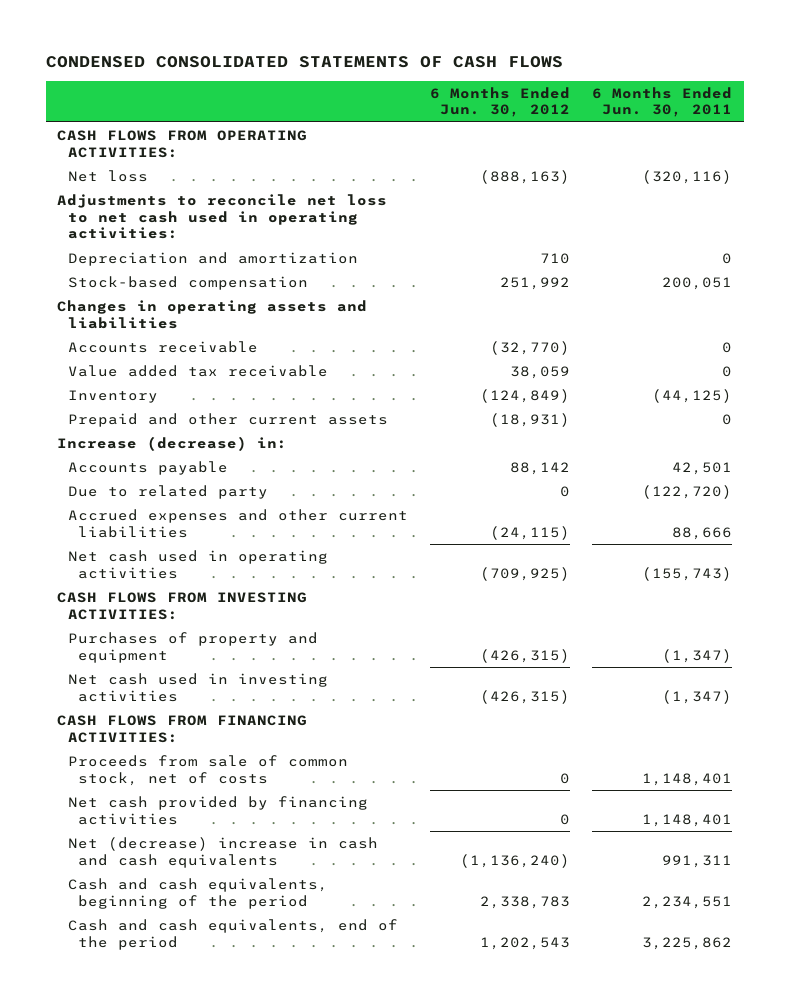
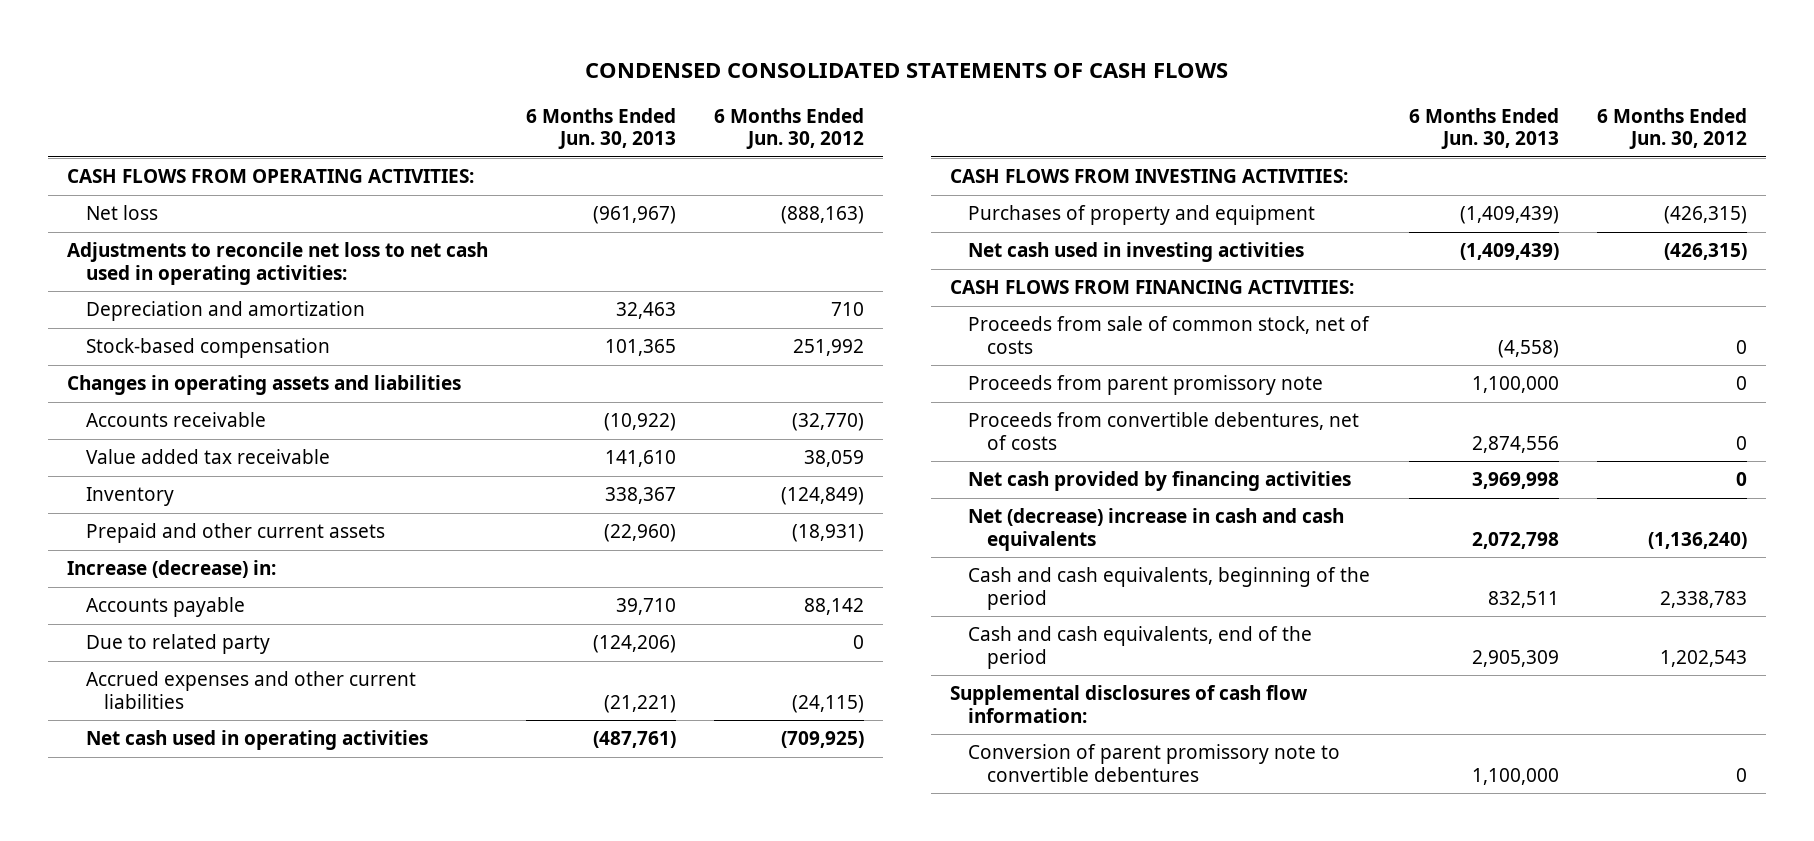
[592,86,733,118] 6 Months Ended Jun. 30, 2011 -> none
none -> [526,107,677,150] 6 Months Ended Jun. 30, 2013
none -> [968,375,1324,396] Proceeds from parent promissory note
none -> [968,412,1360,451] Proceeds from convertible debentures, net of costs
none -> [950,685,1309,724] Supplemental disclosures of cash flow information:
none -> [968,744,1341,783] Conversion of parent promissory note to convertible debentures

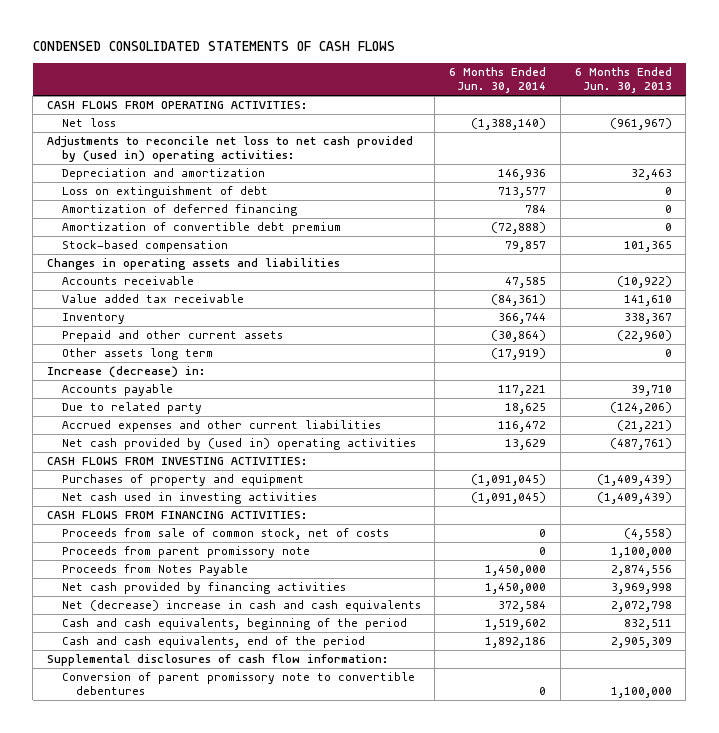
[714,107,865,150] 6 Months Ended Jun. 30, 2012 -> none
none -> [449,66,547,94] 6 Months Ended Jun. 30, 2014
[67,242,489,286] Adjustments to reconcile net loss to net cash used in operating activities: -> [47,136,414,163] Adjustments to reconcile net loss to net cash provided by (used in) operating activities:
none -> [61,186,268,199] Loss on extinguishment of debt
none -> [61,204,297,217] Amortization of deferred financing
none -> [61,222,341,235] Amortization of convertible debt premium
none -> [61,348,213,361] Other assets long term
[85,730,428,751] Net cash used in operating activities -> [61,438,416,451] Net cash provided by (used in) operating activities
[968,412,1360,451] Proceeds from convertible debentures, net of costs -> [61,564,248,577] Proceeds from Notes Payable

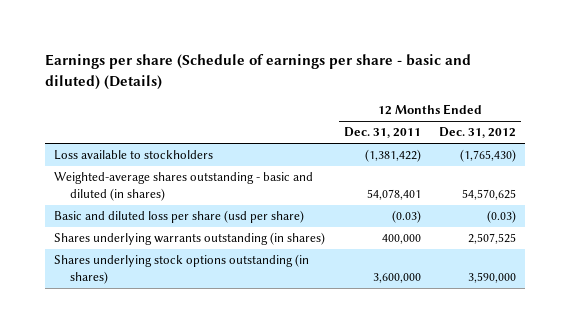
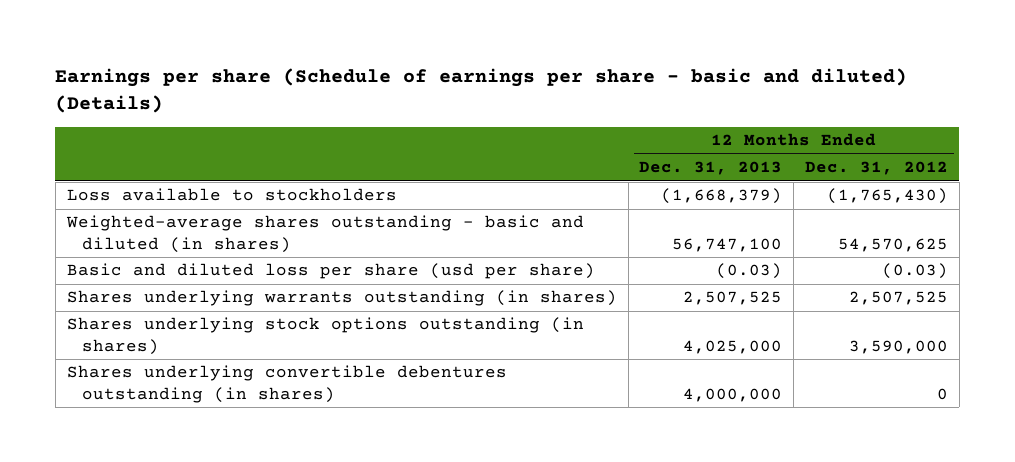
[343,127,421,139] Dec. 31, 2011 -> none
none -> [639,161,783,176] Dec. 31, 2013
none -> [66,365,507,403] Shares underlying convertible debentures outstanding (in shares)

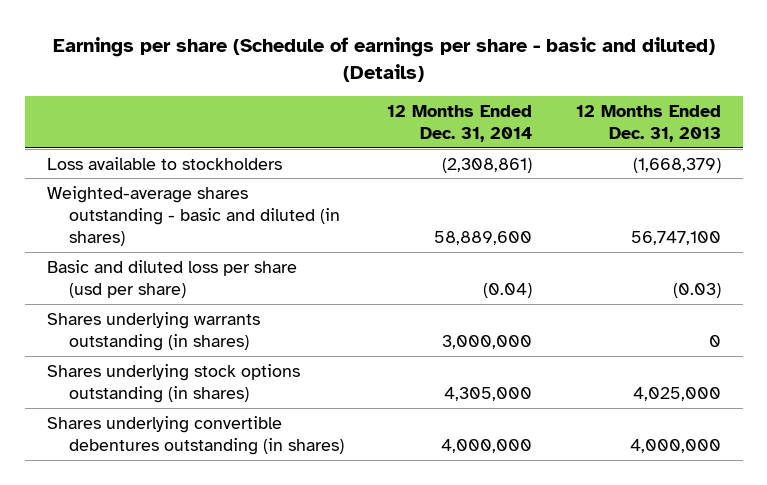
[805,161,949,176] Dec. 31, 2012 -> none
none -> [387,104,533,142] 12 Months Ended Dec. 31, 2014
[683,291,783,306] 2,507,525 -> [708,334,721,347] 0

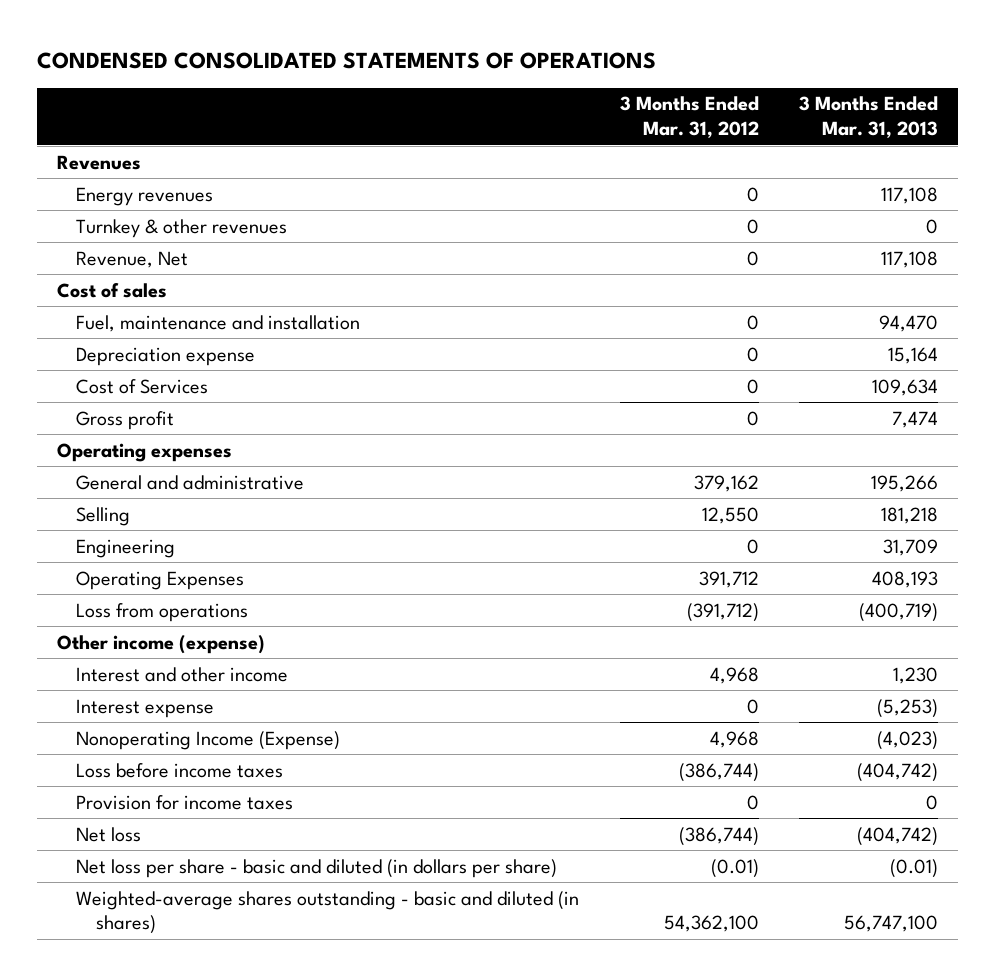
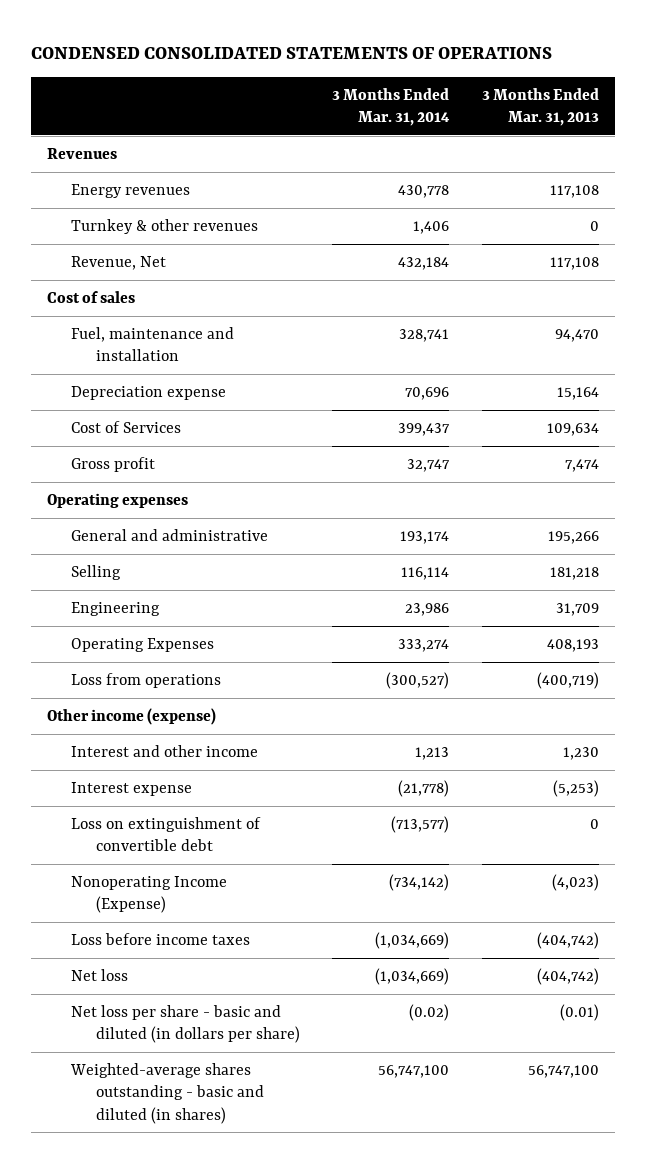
[619,96,759,139] 3 Months Ended Mar. 31, 2012 -> none
none -> [332,87,451,127] 3 Months Ended Mar. 31, 2014
none -> [71,816,262,852] Loss on extinguishment of convertible debt
[76,794,294,810] Provision for income taxes -> none

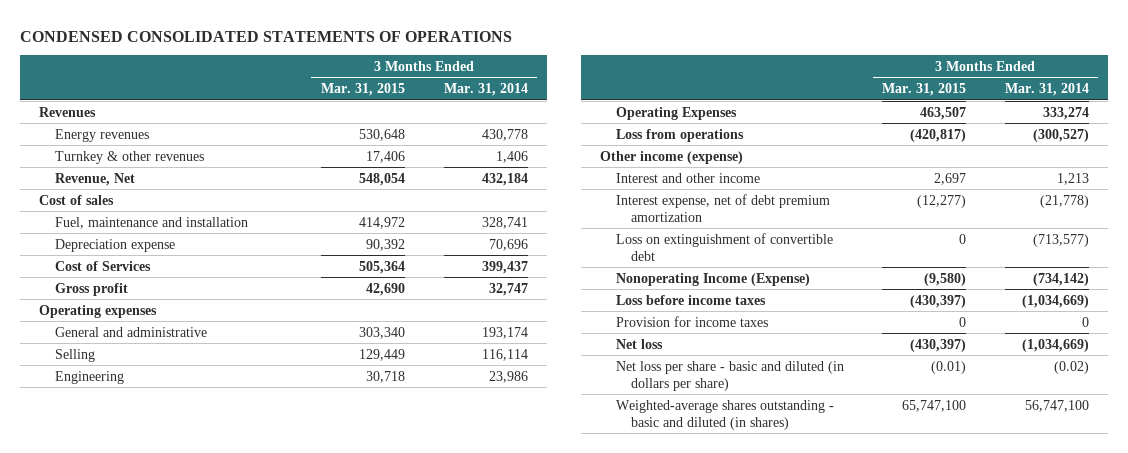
[482,87,600,127] 3 Months Ended Mar. 31, 2013 -> none
none -> [321,83,406,97] Mar. 31, 2015
[71,781,193,796] Interest expense -> [615,193,830,222] Interest expense, net of debt premium amortization
none -> [615,315,768,327] Provision for income taxes

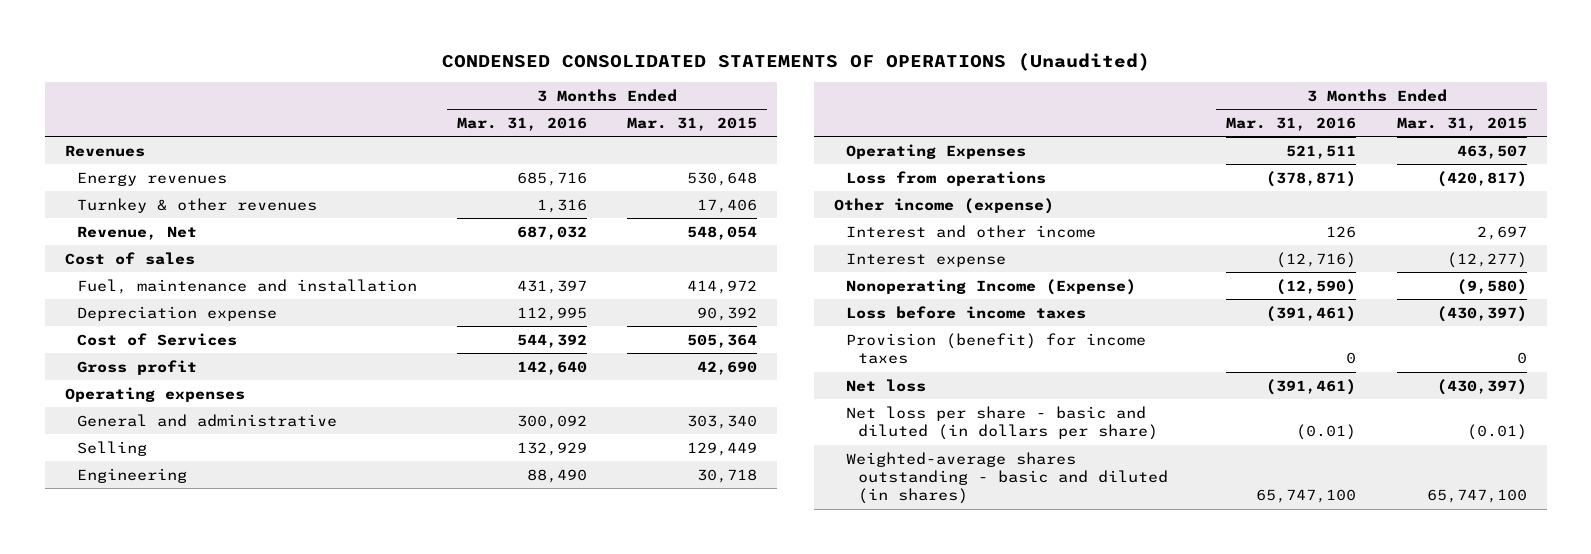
[20,30,513,42] CONDENSED CONSOLIDATED STATEMENTS OF OPERATIONS -> [441,53,1150,72] CONDENSED CONSOLIDATED STATEMENTS OF OPERATIONS (Unaudited)
[443,83,528,97] Mar. 31, 2014 -> none
none -> [456,116,587,131] Mar. 31, 2016
[615,232,833,261] Loss on extinguishment of convertible debt -> none
[615,193,830,222] Interest expense, net of debt premium amortization -> [846,252,1007,267] Interest expense
[615,315,768,327] Provision for income taxes -> [846,332,1147,365] Provision (benefit) for income taxes

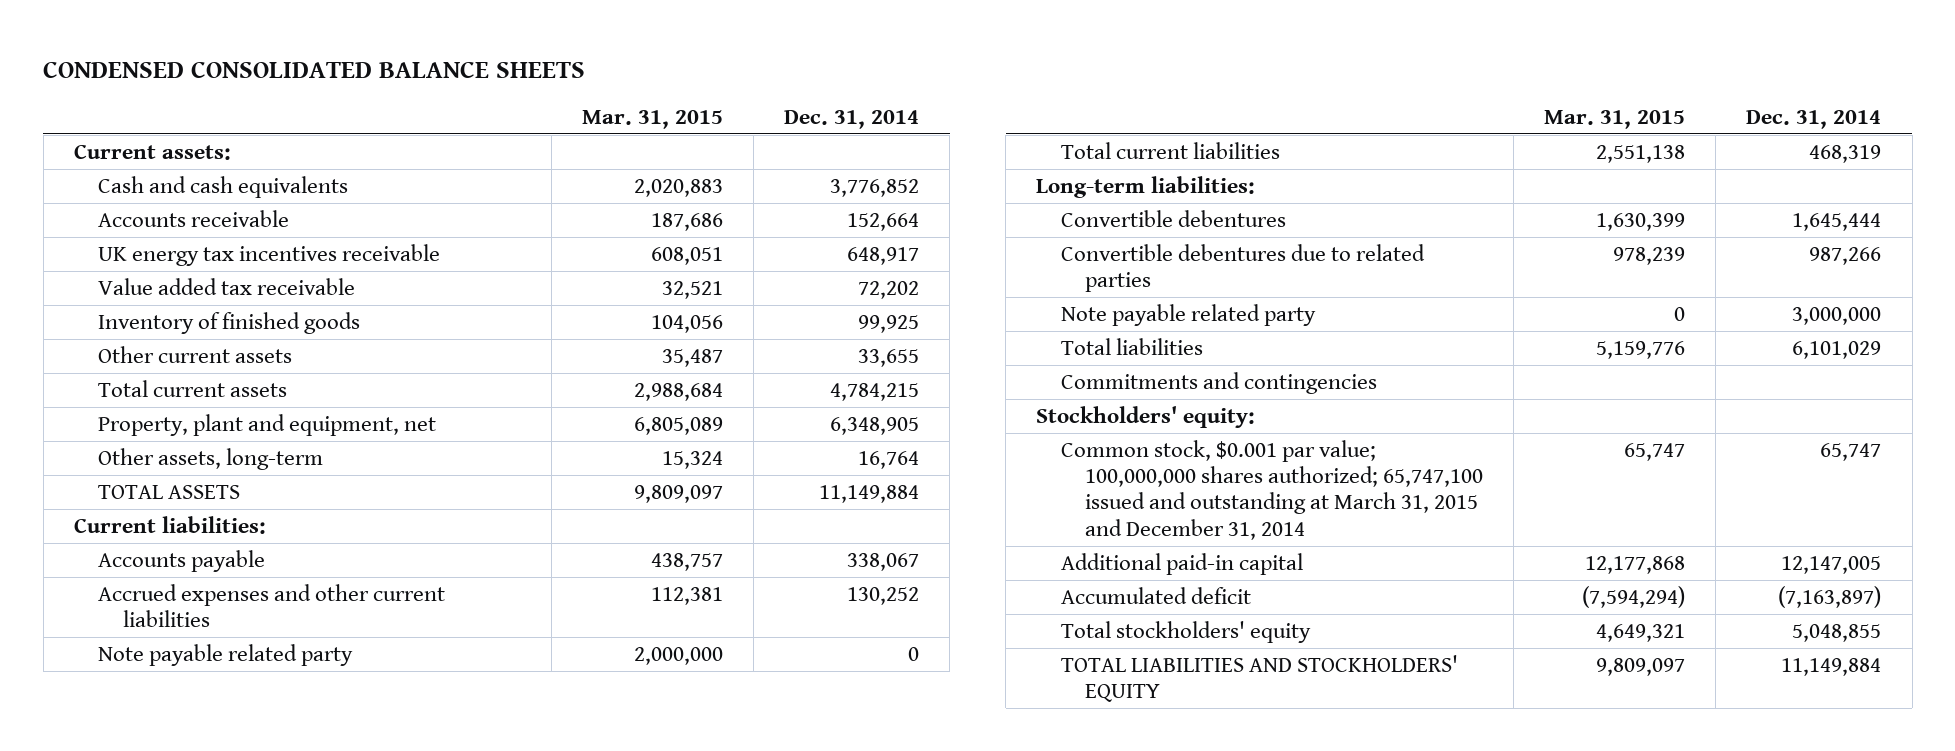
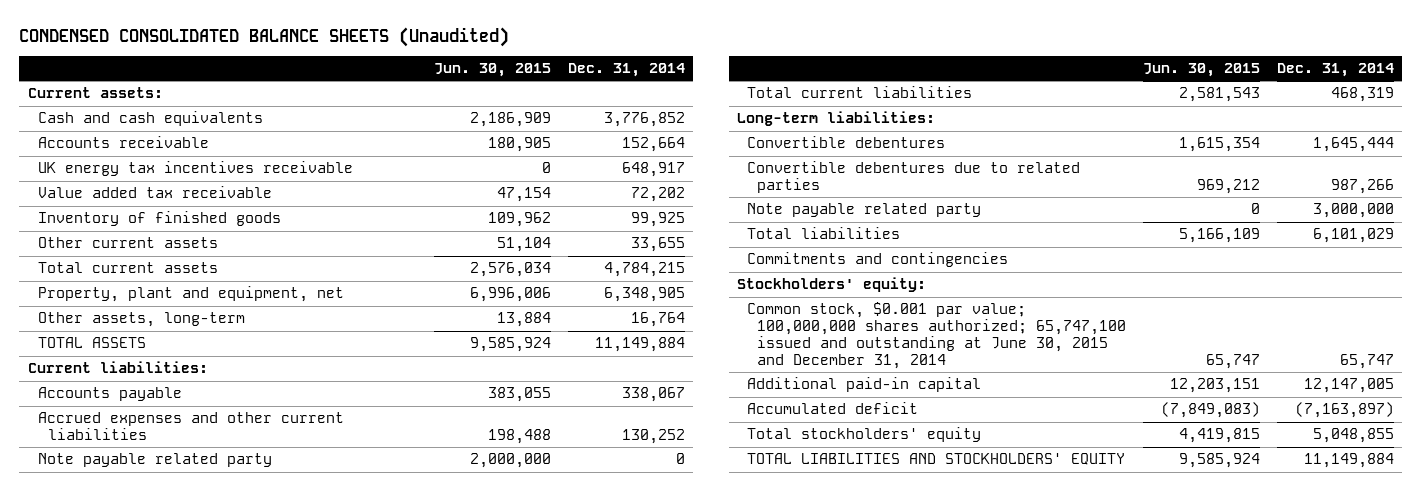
[43,60,586,78] CONDENSED CONSOLIDATED BALANCE SHEETS -> [19,26,510,47] CONDENSED CONSOLIDATED BALANCE SHEETS (Unaudited)
[581,109,723,129] Mar. 31, 2015 -> none
none -> [433,63,551,78] Jun. 30, 2015
[1060,439,1484,540] Common stock, $0.001 par value; 100,000,000 shares authorized; 65,747,100 issued and outstanding at March 31, 2015 and December 31, 2014 -> [747,302,1127,370] Common stock, $0.001 par value; 100,000,000 shares authorized; 65,747,100 issued and outstanding at June 30, 2015 and December 31, 2014

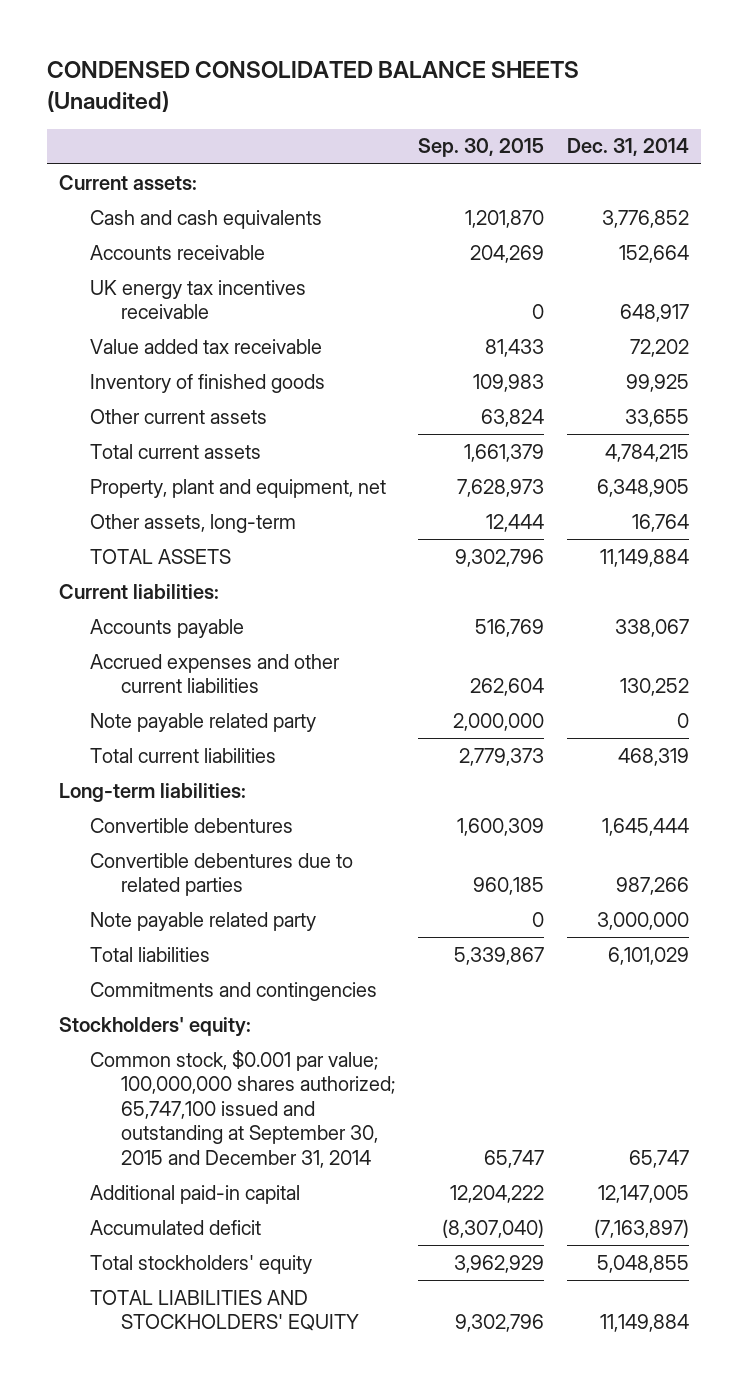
[433,63,551,78] Jun. 30, 2015 -> none
none -> [418,138,545,158] Sep. 30, 2015
[747,302,1127,370] Common stock, $0.001 par value; 100,000,000 shares authorized; 65,747,100 issued and outstanding at June 30, 2015 and December 31, 2014 -> [90,1049,396,1168] Common stock, $0.001 par value; 100,000,000 shares authorized; 65,747,100 issued and outstanding at September 30, 2015 and December 31, 2014

